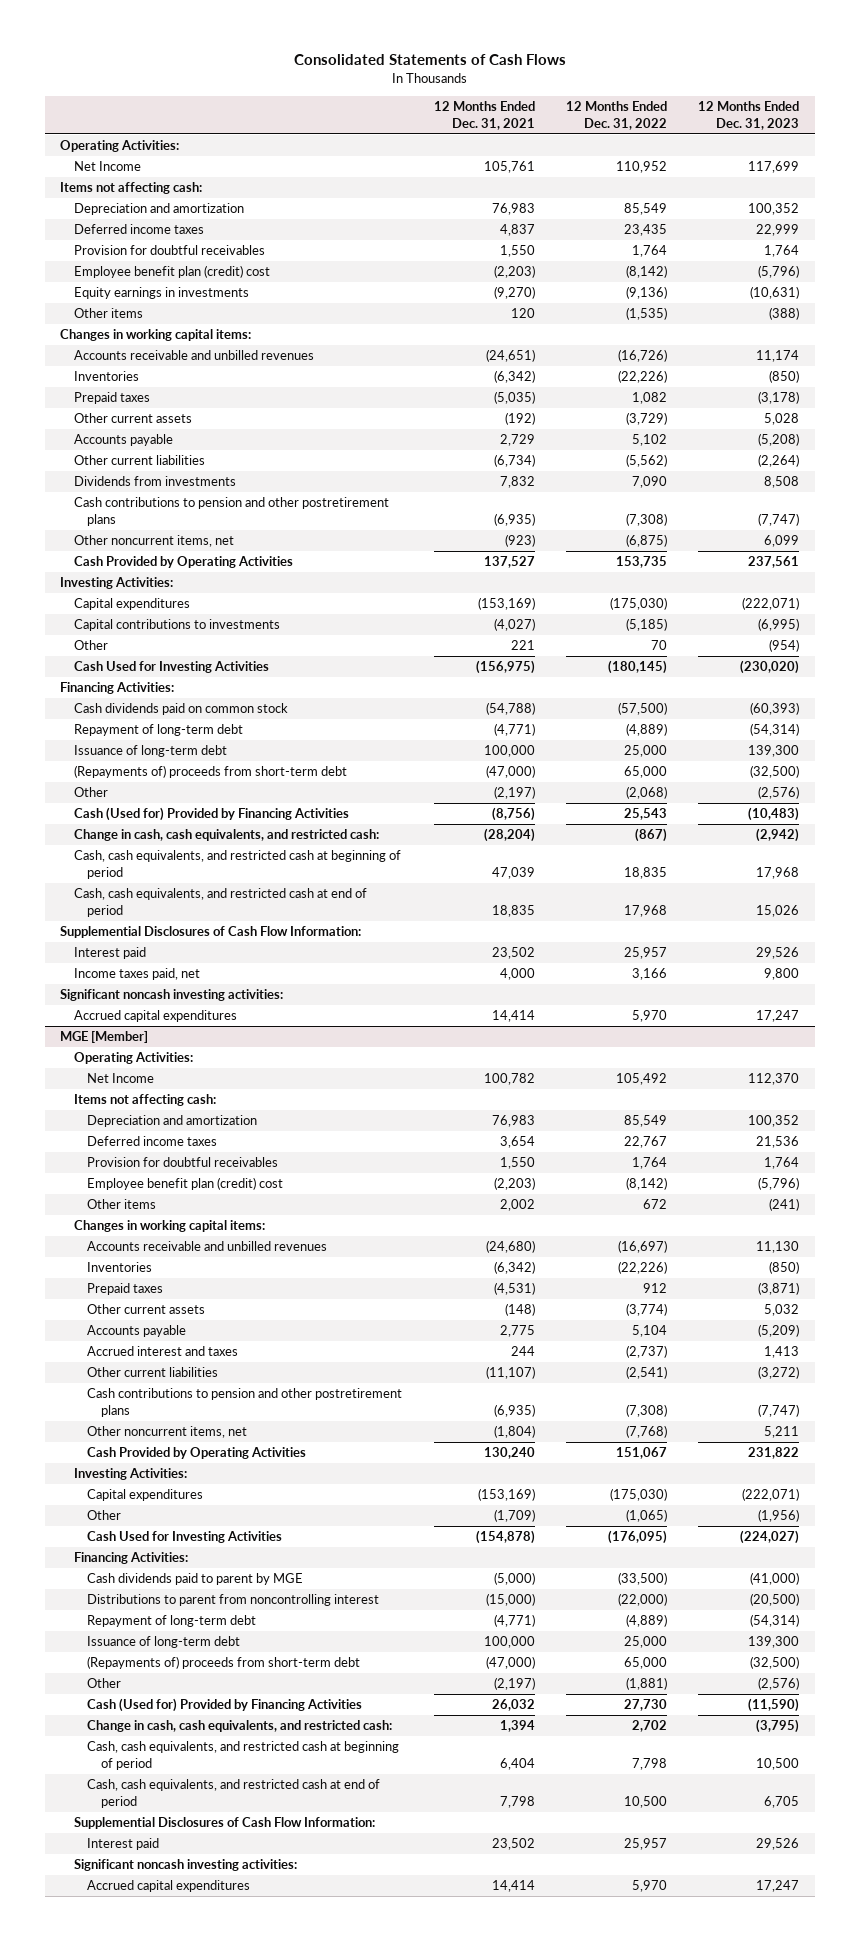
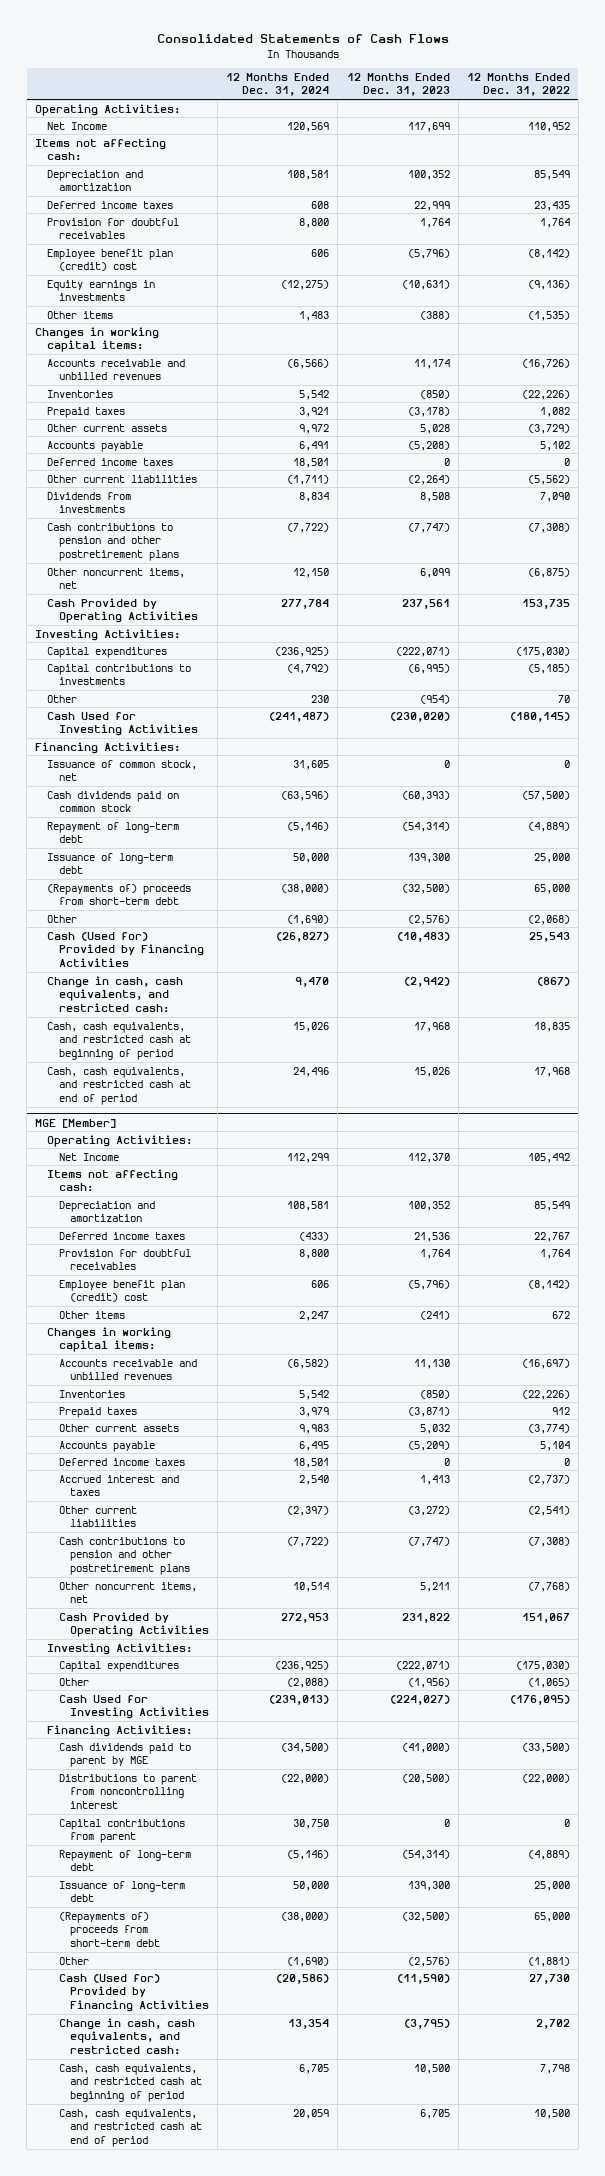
[433,101,535,130] 12 Months Ended Dec. 31, 2021 -> none
none -> [226,72,330,97] 12 Months Ended Dec. 31, 2024
none -> [47,457,174,466] Deferred income taxes
none -> [47,759,198,782] Issuance of common stock, net
[60,926,362,939] Supplemential Disclosures of Cash Flow Information: -> none
[73,947,146,960] Interest paid -> none
[73,968,200,981] Income taxes paid, net -> none
[60,989,284,1002] Significant noncash investing activities: -> none
[73,1010,237,1023] Accrued capital expenditures -> none
none -> [58,1457,185,1466] Deferred income taxes
none -> [58,1818,185,1844] Capital contributions from parent
[73,1817,375,1830] Supplemential Disclosures of Cash Flow Information: -> none
[87,1838,160,1851] Interest paid -> none
[73,1859,297,1872] Significant noncash investing activities: -> none
[87,1880,251,1893] Accrued capital expenditures -> none

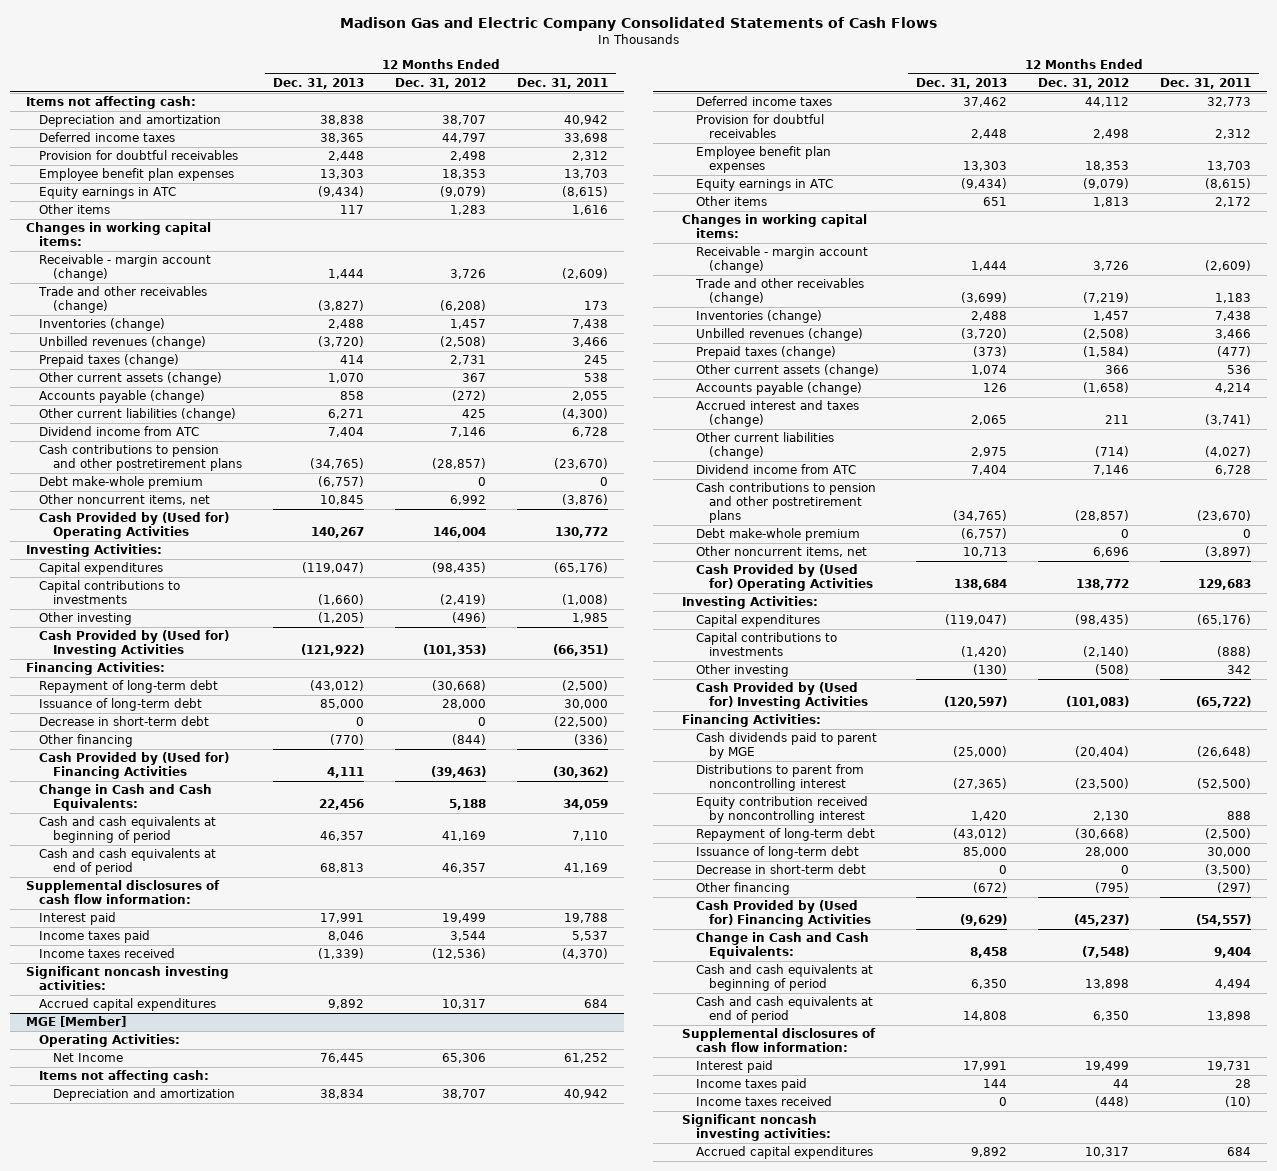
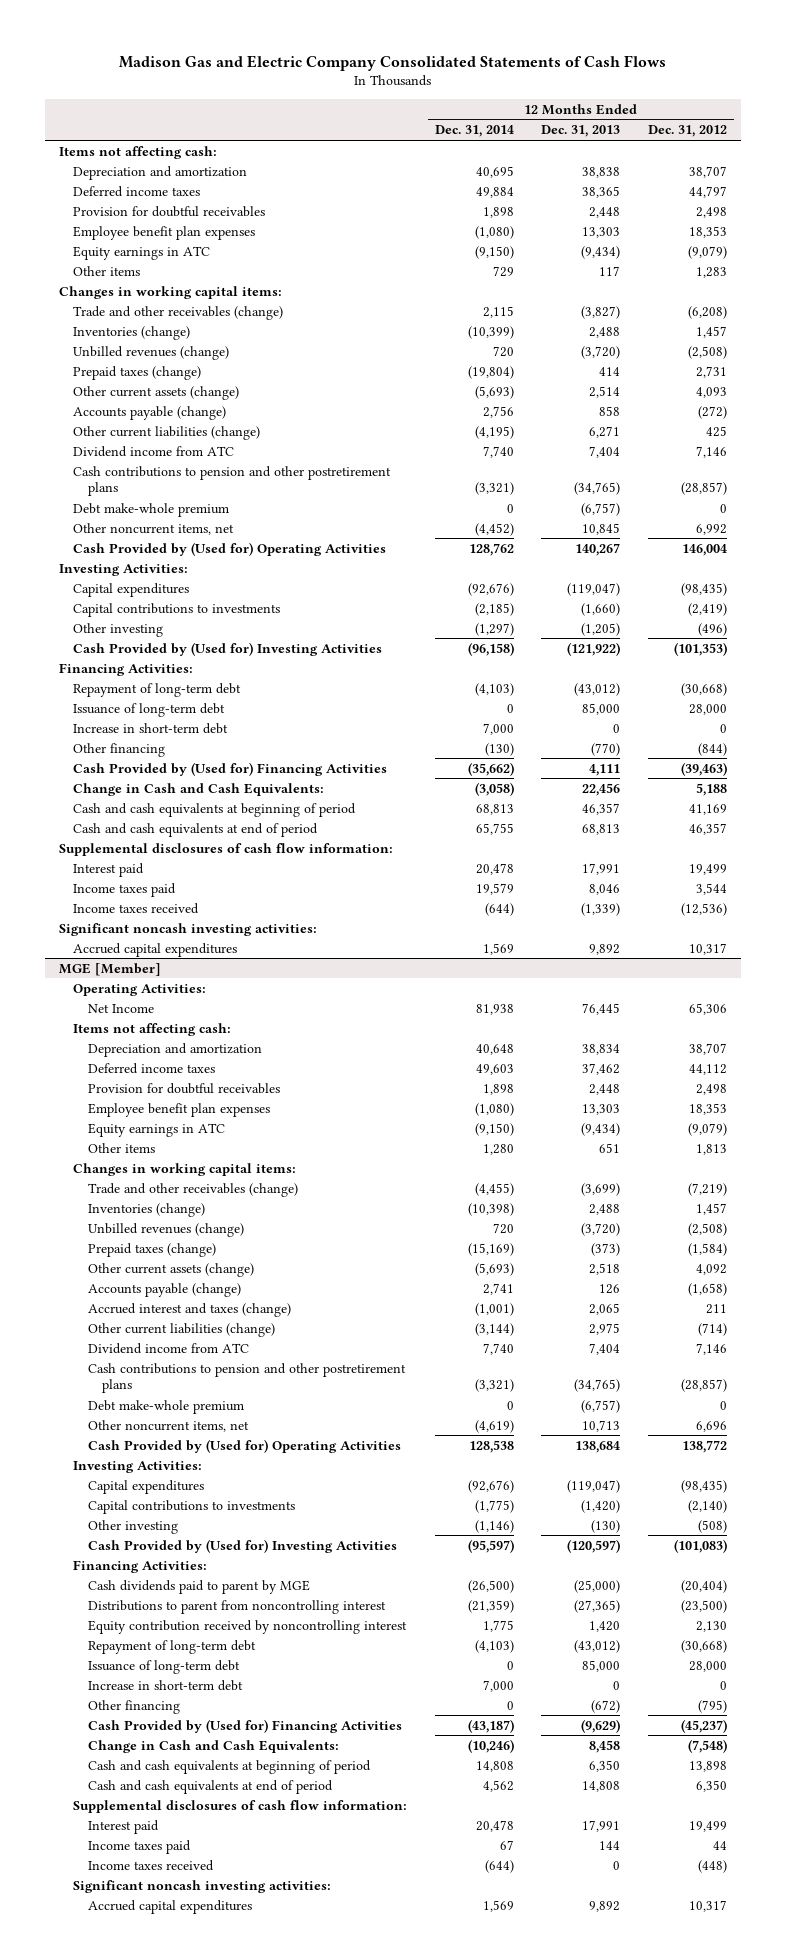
[517,77,609,89] Dec. 31, 2011 -> none
none -> [434,125,514,138] Dec. 31, 2014
[39,254,212,282] Receivable - margin account (change) -> none
[328,373,365,384] 1,070 -> [589,385,621,398] 2,514
[462,373,487,383] 367 -> [695,386,727,398] 4,093
[39,716,210,727] Decrease in short-term debt -> [73,722,229,734] Increase in short-term debt
[695,246,868,274] Receivable - margin account (change) -> none
[970,365,1007,376] 1,074 -> [589,1262,621,1275] 2,518
[1105,365,1130,375] 366 -> [695,1263,727,1275] 4,092
[695,864,866,875] Decrease in short-term debt -> [87,1679,243,1691] Increase in short-term debt

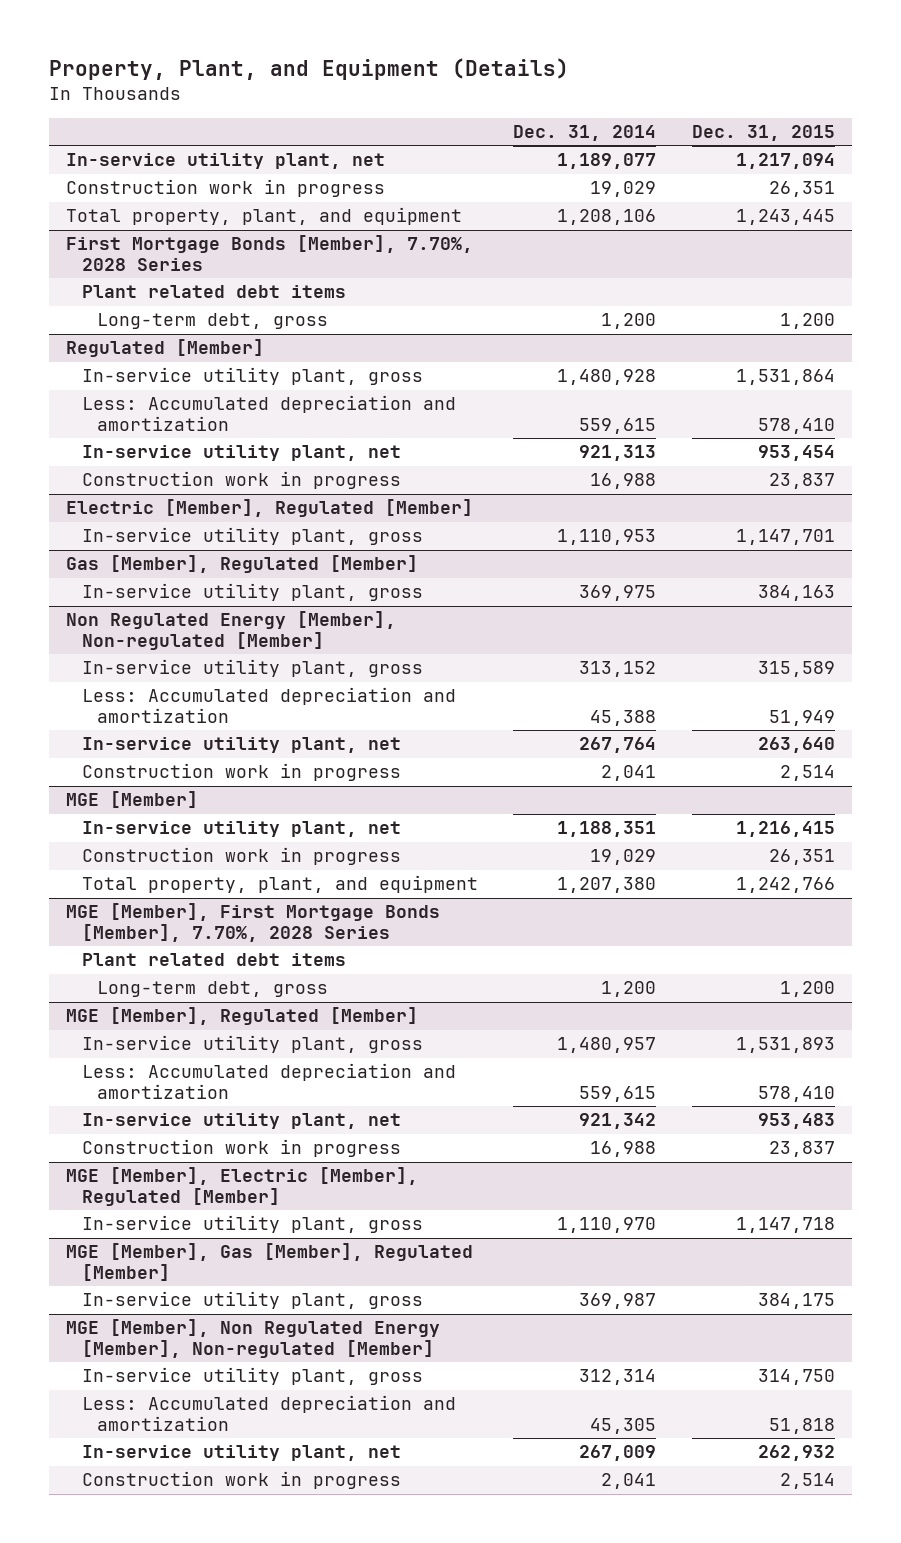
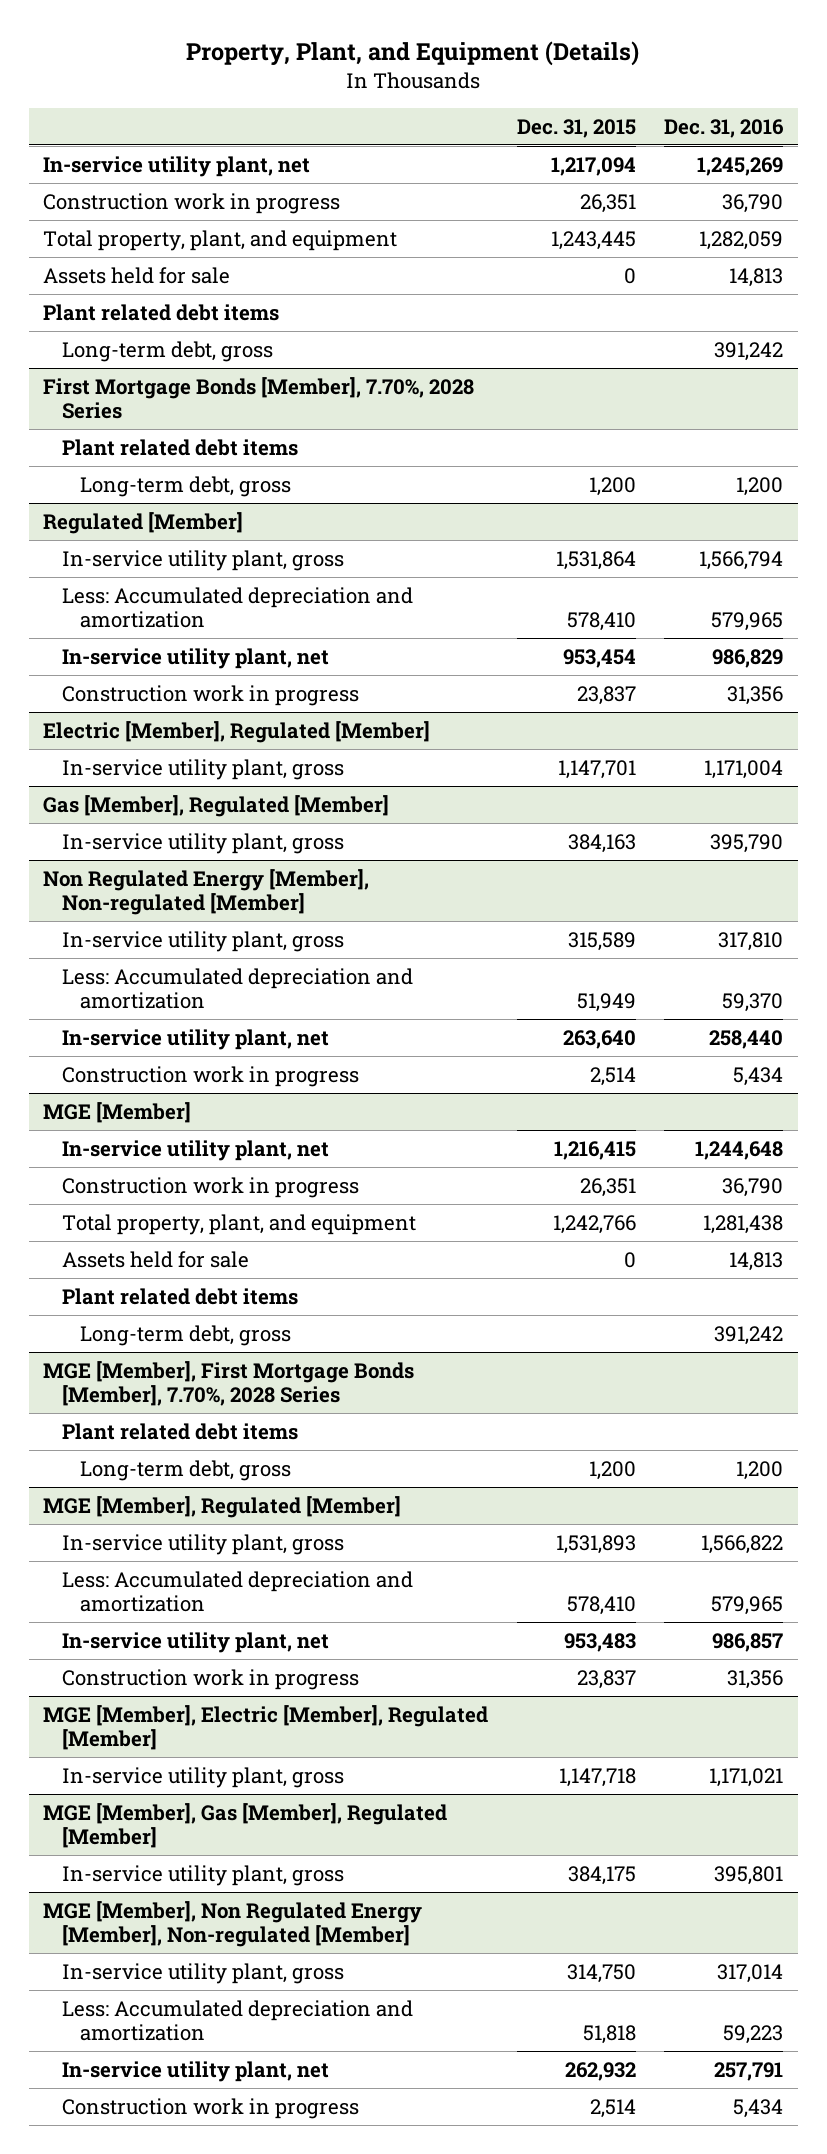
[513,124,657,141] Dec. 31, 2014 -> none
none -> [664,118,785,138] Dec. 31, 2016
none -> [43,266,231,284] Assets held for sale
none -> [43,303,280,321] Plant related debt items
none -> [61,340,273,362] Long-term debt, gross
none -> [61,1250,249,1268] Assets held for sale
none -> [61,1287,298,1305] Plant related debt items
none -> [80,1324,292,1346] Long-term debt, gross

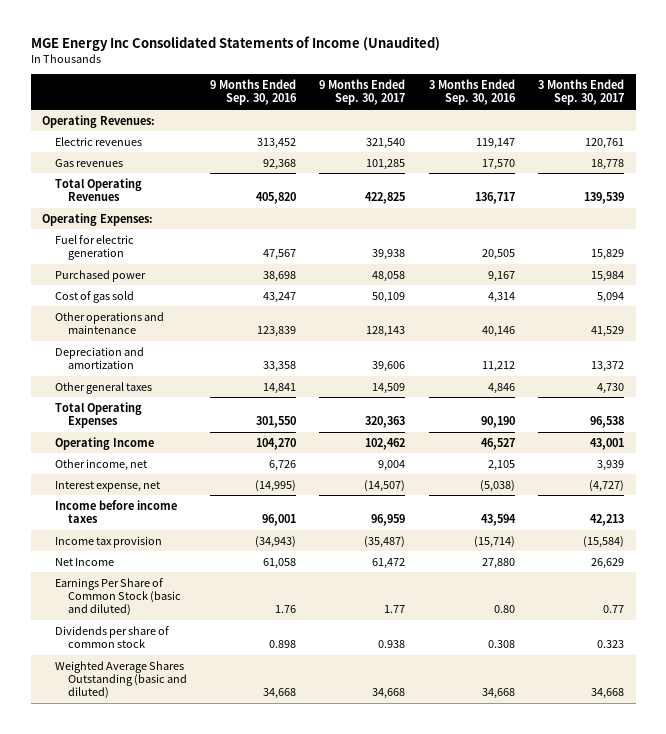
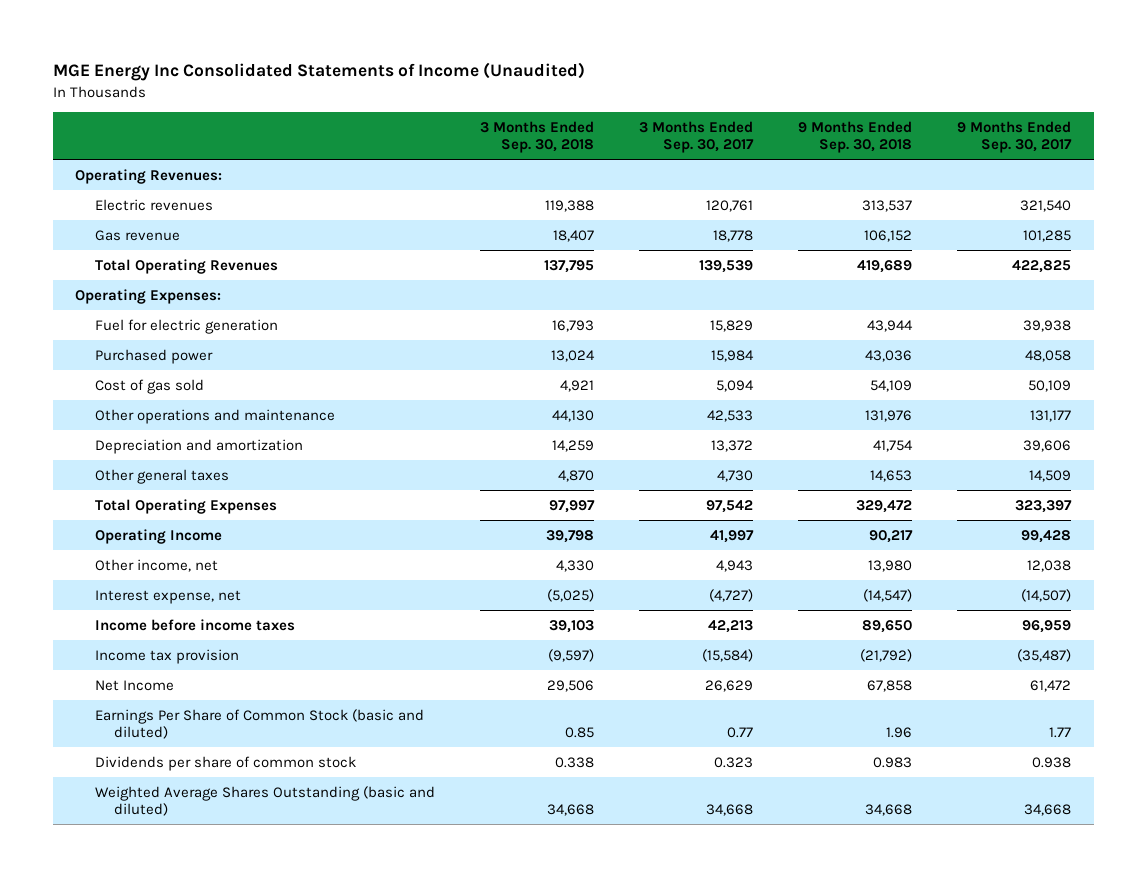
[210,79,298,106] 9 Months Ended Sep. 30, 2016 -> none
[428,79,516,106] 3 Months Ended Sep. 30, 2016 -> none
none -> [479,120,594,154] 3 Months Ended Sep. 30, 2018
none -> [798,120,913,154] 9 Months Ended Sep. 30, 2018
[55,158,124,167] Gas revenues -> [94,229,180,241] Gas revenue
[366,326,406,338] 128,143 -> [1030,409,1072,422] 131,177
[591,326,625,338] 41,529 -> [707,409,754,422] 42,533
[365,416,406,429] 320,363 -> [1015,499,1073,513] 323,397
[590,416,625,429] 96,538 -> [706,499,754,513] 97,542
[365,437,406,450] 102,462 -> [1021,529,1072,543] 99,428
[590,437,625,450] 43,001 -> [710,529,755,543] 41,997
[378,459,406,471] 9,004 -> [1027,559,1072,572] 12,038
[597,459,625,471] 3,939 -> [716,559,754,572] 4,943

